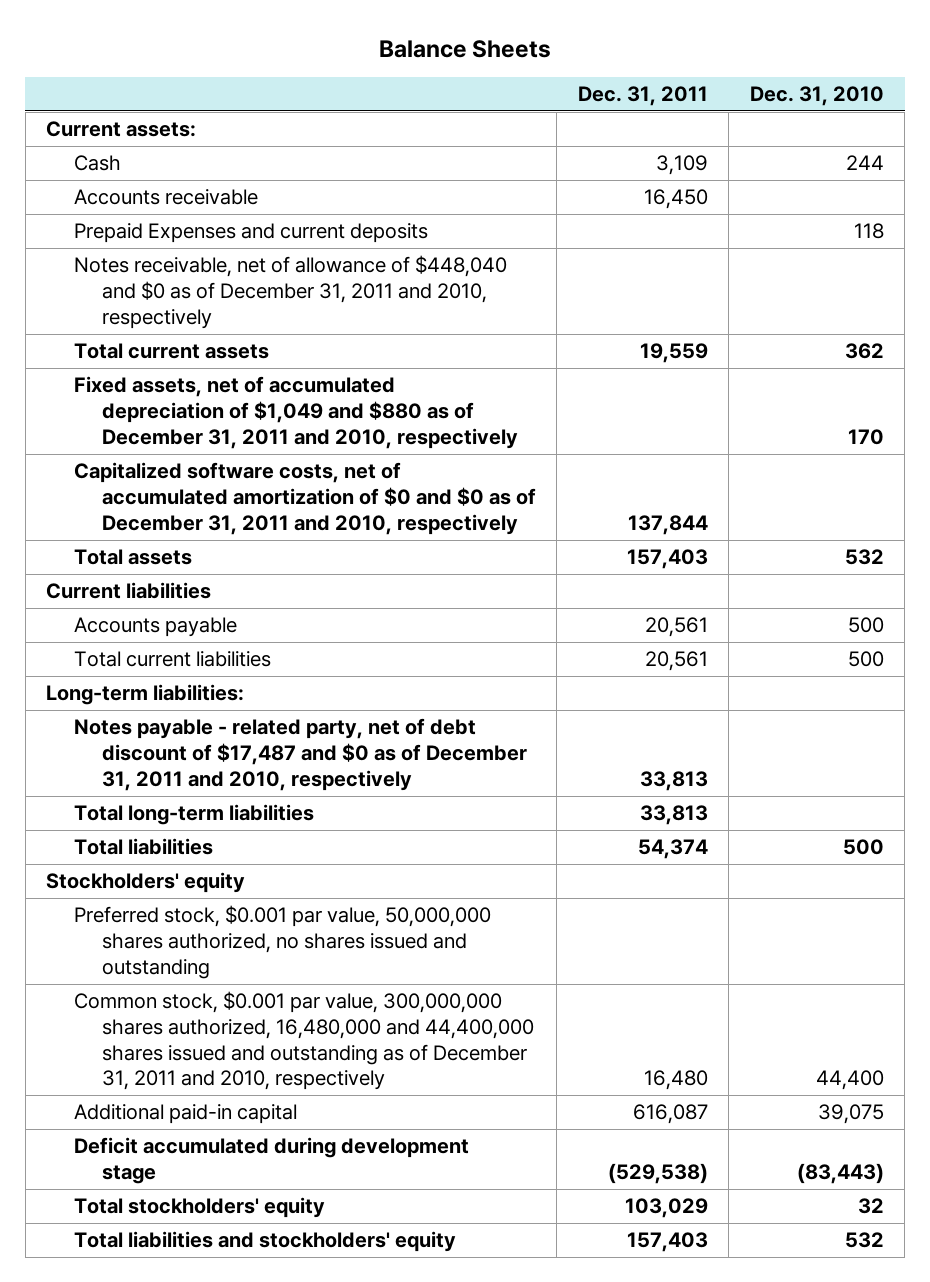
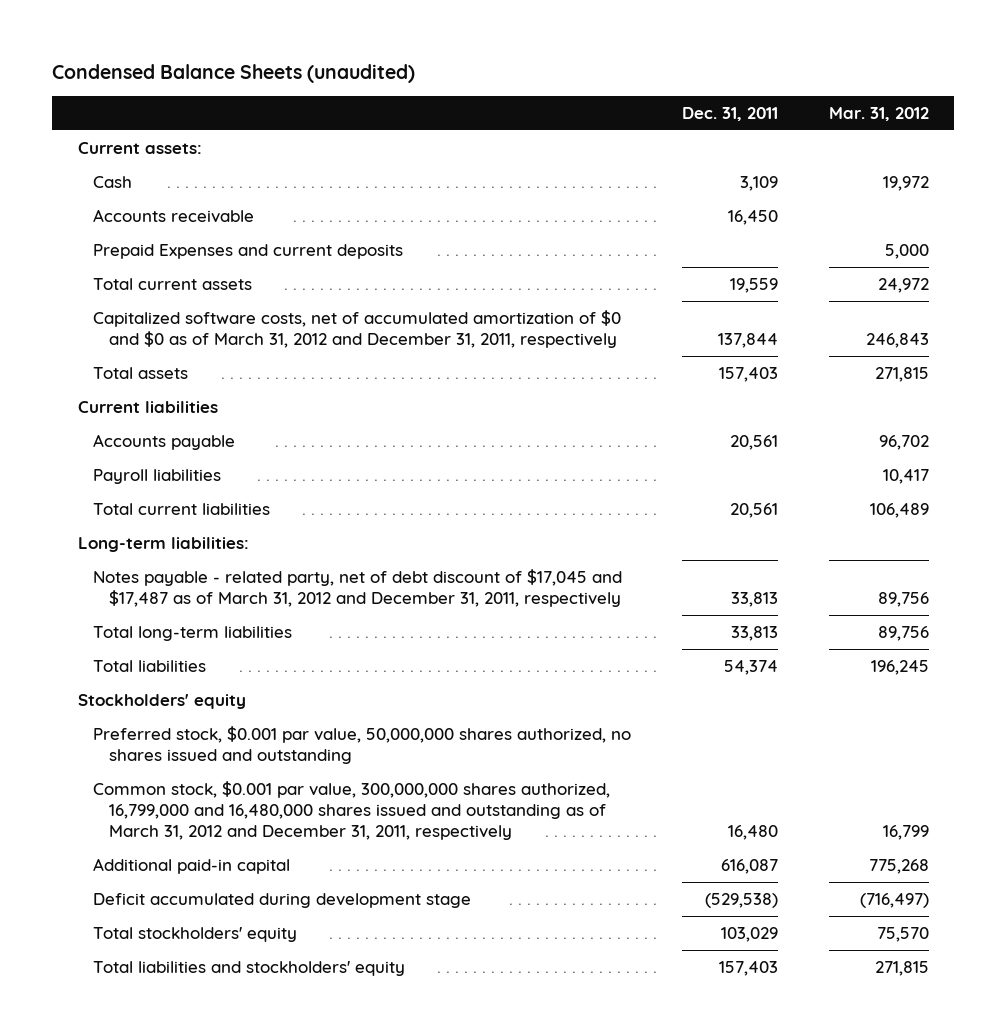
[379,39,552,58] Balance Sheets -> [52,63,416,83] Condensed Balance Sheets (unaudited)
[749,86,884,107] Dec. 31, 2010 -> none
none -> [828,106,929,121] Mar. 31, 2012
[73,255,507,329] Notes receivable, net of allowance of $448,040 and $0 as of December 31, 2011 and 2010, respectively -> none
[73,376,518,449] Fixed assets, net of accumulated depreciation of $1,049 and $880 as of December 31, 2011 and 2010, respectively -> none
[73,462,536,535] Capitalized software costs, net of accumulated amortization of $0 and $0 as of December 31, 2011 and 2010, respectively -> [93,310,622,348] Capitalized software costs, net of accumulated amortization of $0 and $0 as of March 31, 2012 and December 31, 2011, respectively
none -> [93,469,222,485] Payroll liabilities
[73,718,527,791] Notes payable - related party, net of debt discount of $17,487 and $0 as of December 31, 2011 and 2010, respectively -> [93,569,623,607] Notes payable - related party, net of debt discount of $17,045 and $17,487 as of March 31, 2012 and December 31, 2011, respectively
[73,991,534,1091] Common stock, $0.001 par value, 300,000,000 shares authorized, 16,480,000 and 44,400,000 shares issued and outstanding as of December 31, 2011 and 2010, respectively -> [93,781,611,840] Common stock, $0.001 par value, 300,000,000 shares authorized, 16,799,000 and 16,480,000 shares issued and outstanding as of March 31, 2012 and December 31, 2011, respectively

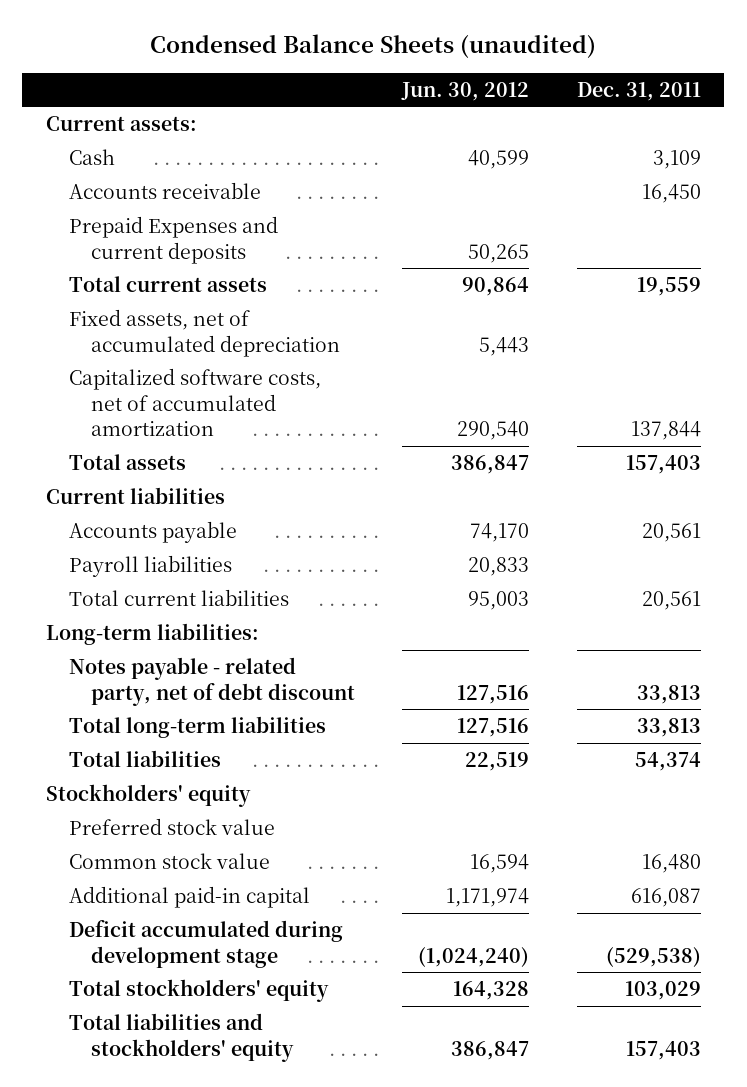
[828,106,929,121] Mar. 31, 2012 -> none
none -> [401,81,530,101] Jun. 30, 2012
none -> [68,308,341,357] Fixed assets, net of accumulated depreciation
[93,310,622,348] Capitalized software costs, net of accumulated amortization of $0 and $0 as of March 31, 2012 and December 31, 2011, respectively -> [68,367,321,437] Capitalized software costs, net of accumulated amortization
[93,569,623,607] Notes payable - related party, net of debt discount of $17,045 and $17,487 as of March 31, 2012 and December 31, 2011, respectively -> [68,656,356,706] Notes payable - related party, net of debt discount
[93,726,632,764] Preferred stock, $0.001 par value, 50,000,000 shares authorized, no shares issued and outstanding -> [68,817,275,835] Preferred stock value
[93,781,611,840] Common stock, $0.001 par value, 300,000,000 shares authorized, 16,799,000 and 16,480,000 shares issued and outstanding as of March 31, 2012 and December 31, 2011, respectively -> [68,852,270,869] Common stock value

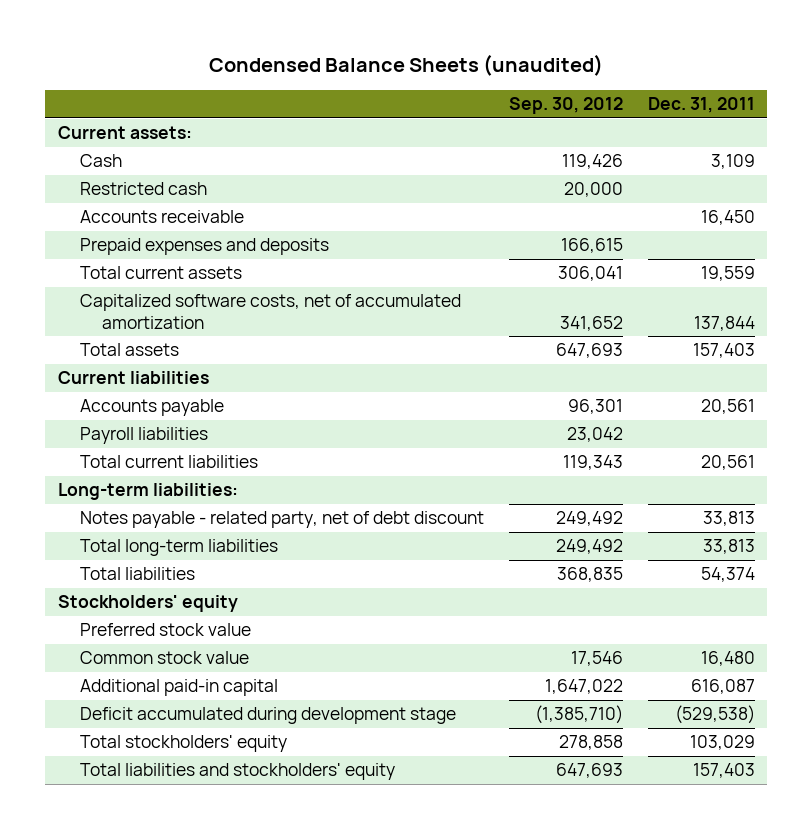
[401,81,530,101] Jun. 30, 2012 -> none
none -> [508,97,623,115] Sep. 30, 2012
none -> [80,182,208,196] Restricted cash
[68,215,278,264] Prepaid Expenses and current deposits -> [80,238,330,256] Prepaid expenses and deposits
[68,308,341,357] Fixed assets, net of accumulated depreciation -> none

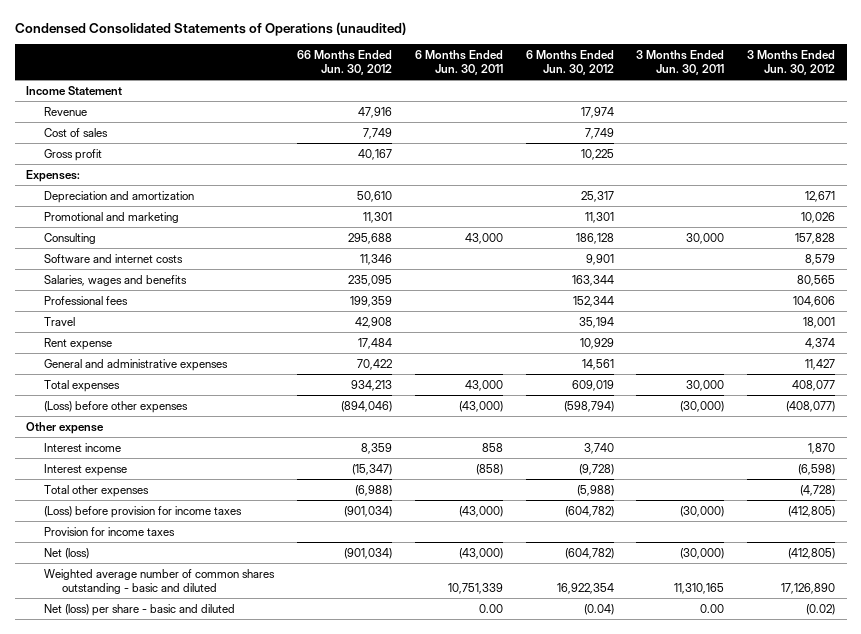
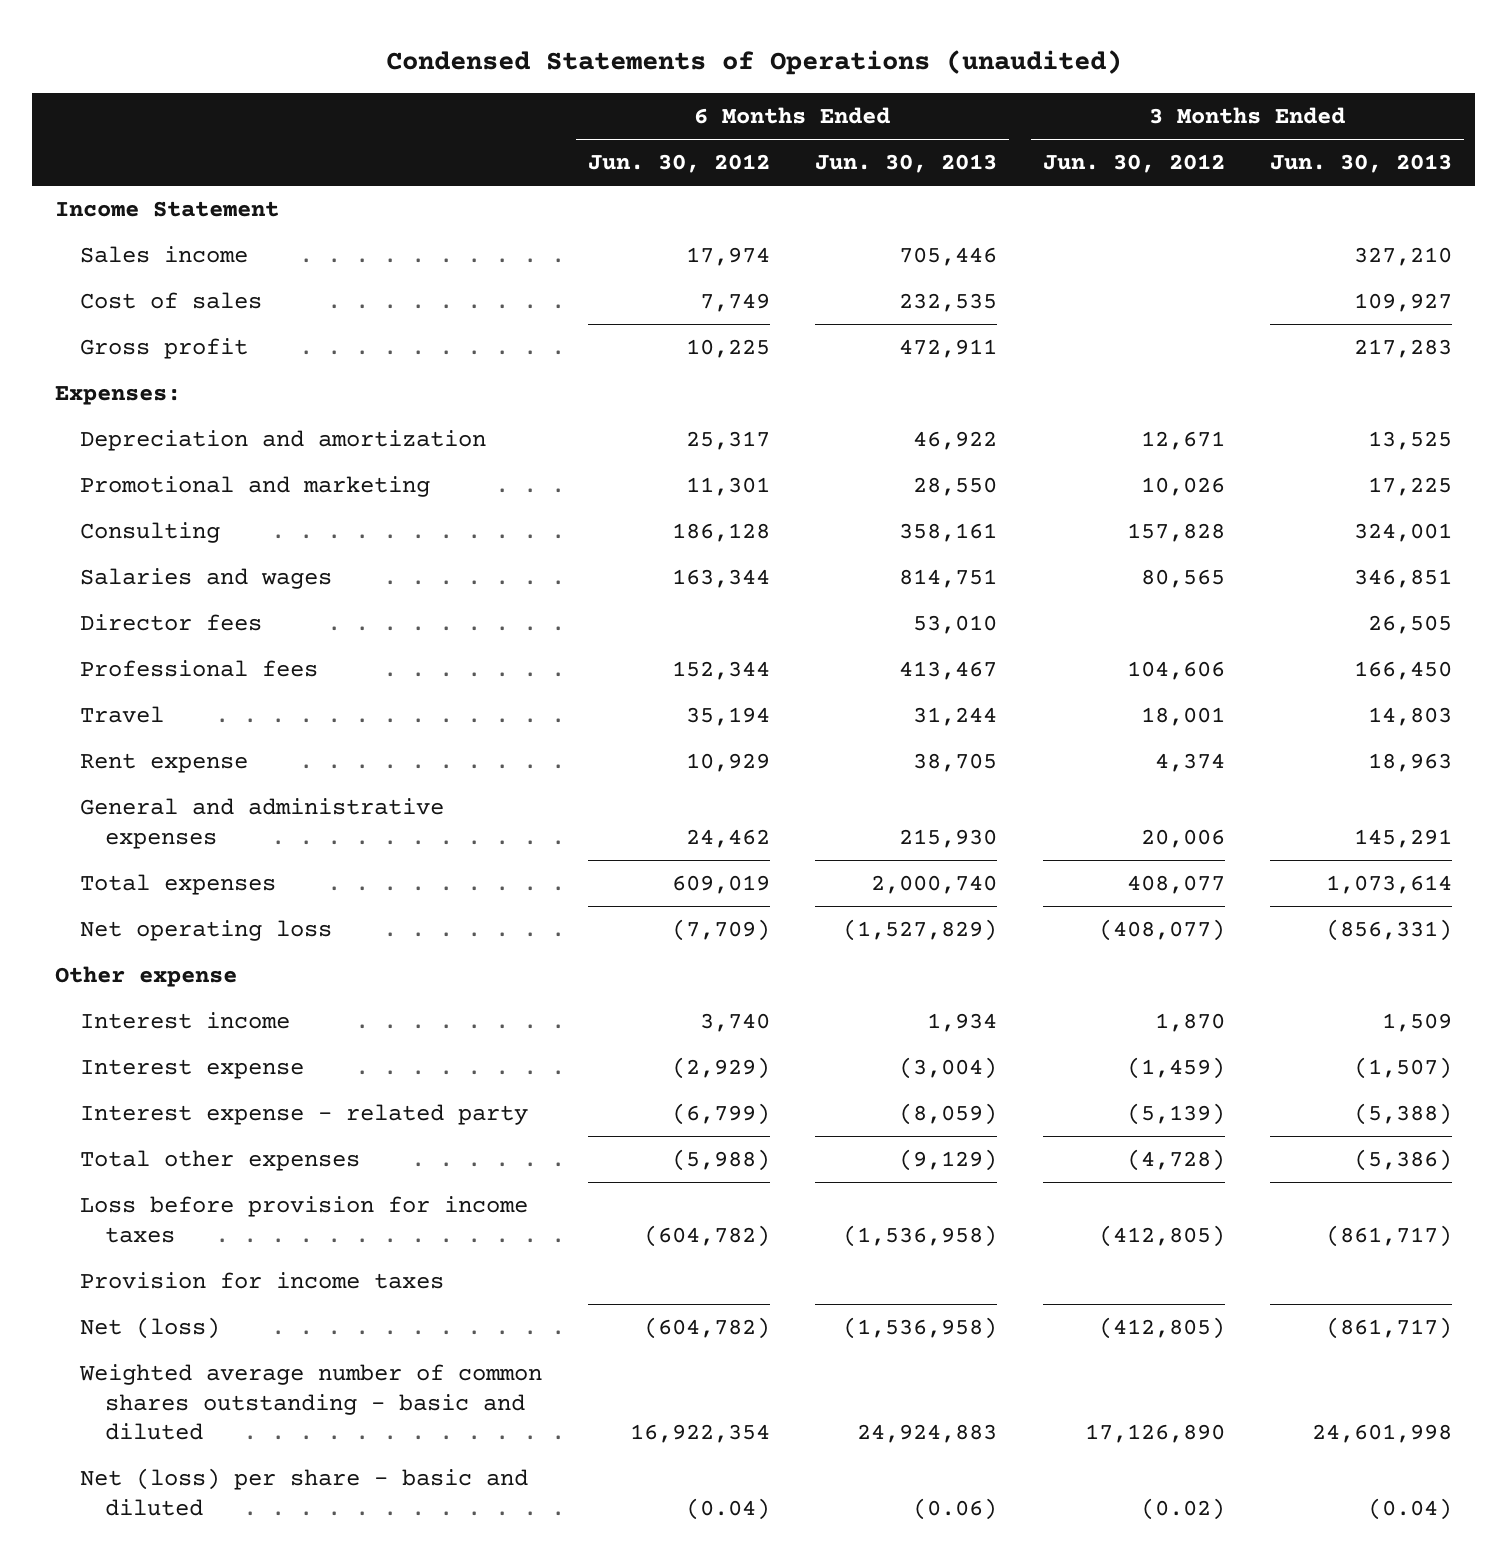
[14,21,406,36] Condensed Consolidated Statements of Operations (unaudited) -> [385,50,1122,76] Condensed Statements of Operations (unaudited)
[296,50,392,76] 66 Months Ended Jun. 30, 2012 -> none
[414,50,503,76] 6 Months Ended Jun. 30, 2011 -> none
[636,50,725,76] 3 Months Ended Jun. 30, 2011 -> none
none -> [815,154,998,174] Jun. 30, 2013
none -> [1270,154,1453,174] Jun. 30, 2013
[44,106,88,116] Revenue -> [80,245,249,263] Sales income
[44,253,184,263] Software and internet costs -> none
[44,274,188,286] Salaries, wages and benefits -> [80,567,333,589] Salaries and wages
none -> [80,613,263,631] Director fees
[581,358,614,370] 14,561 -> [685,828,770,848] 24,462
[805,358,836,370] 11,427 -> [1140,828,1225,848] 20,006
[44,400,189,413] (Loss) before other expenses -> none
none -> [80,919,333,941] Net operating loss
[578,463,614,475] (9,728) -> [671,1056,770,1079] (2,929)
[798,463,836,475] (6,598) -> [1126,1056,1225,1079] (1,459)
none -> [80,1103,529,1125] Interest expense - related party
[44,505,243,518] (Loss) before provision for income taxes -> [80,1195,529,1243] Loss before provision for income taxes

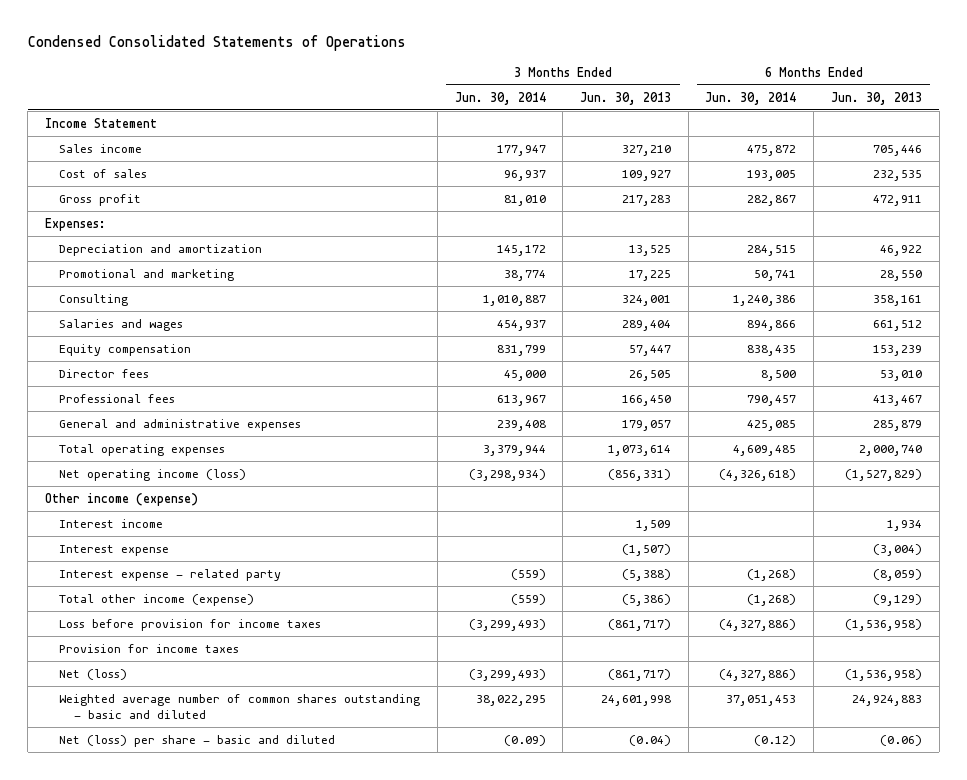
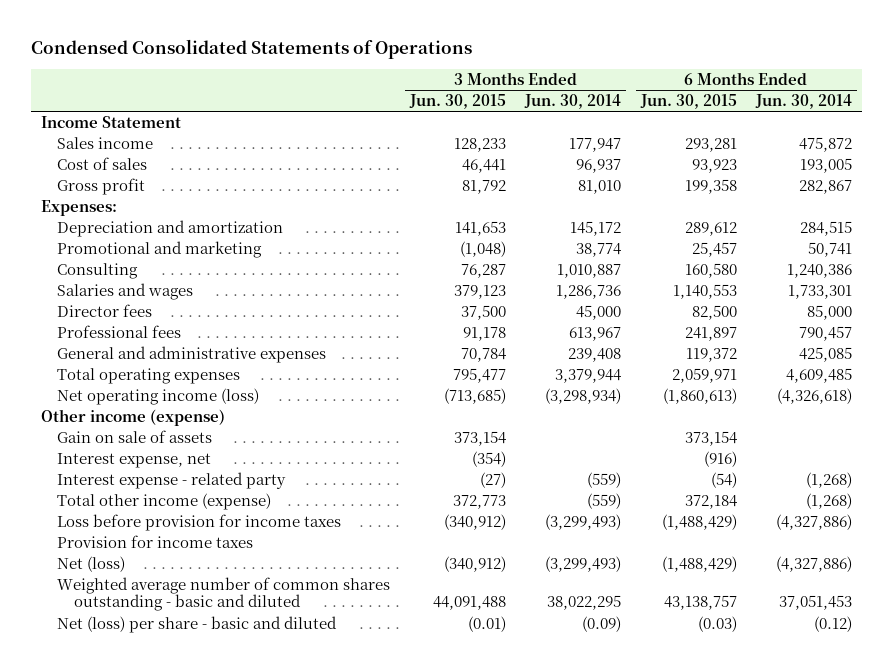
[580,91,672,105] Jun. 30, 2013 -> none
[830,91,922,105] Jun. 30, 2013 -> none
none -> [408,94,506,110] Jun. 30, 2015
none -> [639,94,737,110] Jun. 30, 2015
[59,343,192,356] Equity compensation -> none
[496,319,546,331] 454,937 -> [556,285,622,300] 1,286,736
[747,319,797,331] 894,866 -> [788,285,853,300] 1,733,301
[761,369,797,381] 8,500 -> [807,305,853,321] 85,000
[59,518,164,528] Interest income -> none
none -> [57,430,213,444] Gain on sale of assets
[59,544,170,556] Interest expense -> [57,453,212,469] Interest expense, net

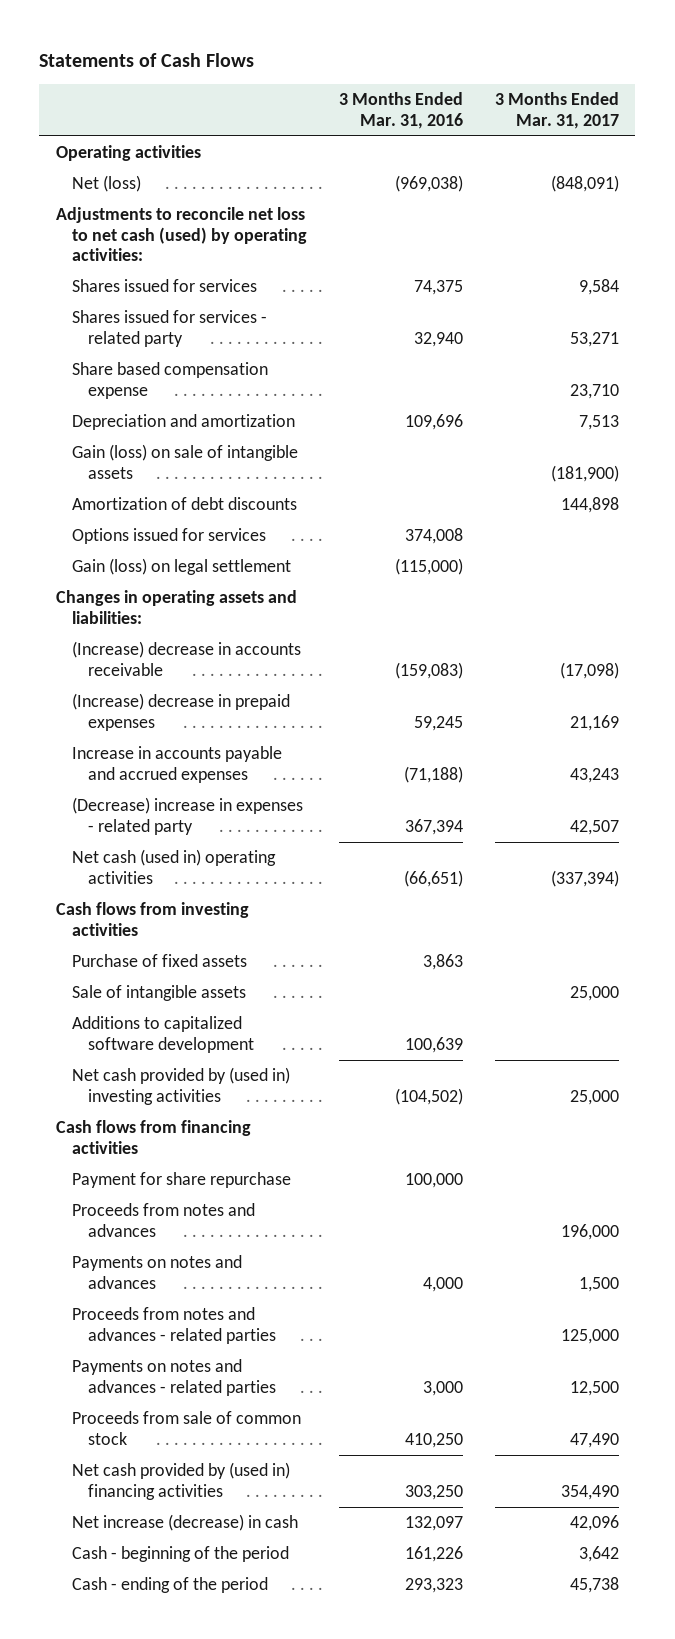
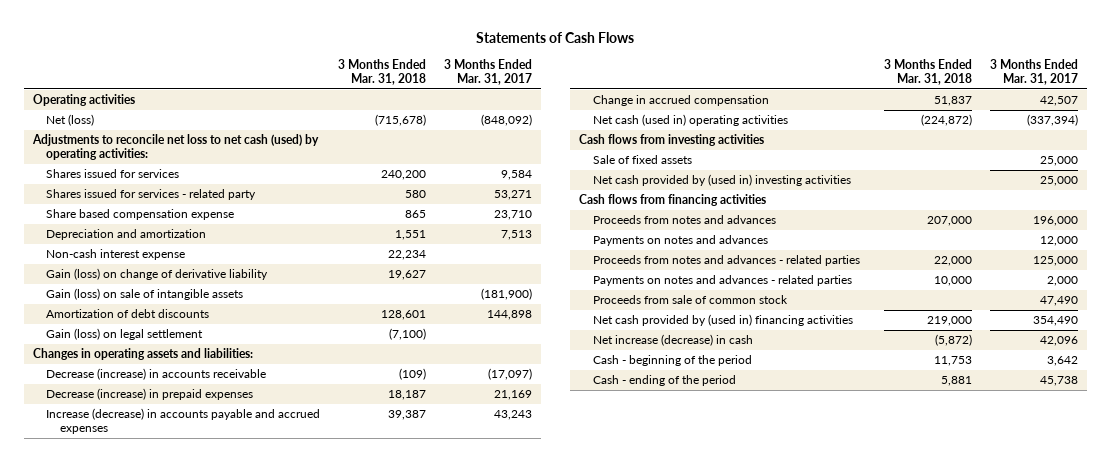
[338,92,463,129] 3 Months Ended Mar. 31, 2016 -> none
none -> [338,58,427,85] 3 Months Ended Mar. 31, 2018
[551,175,620,193] (848,091) -> [480,114,532,127] (848,092)
none -> [46,249,186,261] Non-cash interest expense
none -> [46,268,269,281] Gain (loss) on change of derivative liability
[71,528,266,545] Options issued for services -> none
[71,641,301,676] (Increase) decrease in accounts receivable -> [46,368,267,381] Decrease (increase) in accounts receivable
[560,661,620,679] (17,098) -> [487,368,532,381] (17,097)
[71,693,290,731] (Increase) decrease in prepaid expenses -> [46,388,254,401] Decrease (increase) in prepaid expenses
[71,746,282,783] Increase in accounts payable and accrued expenses -> [46,408,321,435] Increase (decrease) in accounts payable and accrued expenses
[71,797,303,835] (Decrease) increase in expenses - related party -> [592,95,769,107] Change in accrued compensation
[71,954,247,968] Purchase of fixed assets -> none
[71,1016,254,1053] Additions to capitalized software development -> none
[71,985,246,1002] Sale of intangible assets -> [592,155,692,165] Sale of fixed assets
[71,1172,291,1189] Payment for share repurchase -> none
[579,1276,620,1292] 1,500 -> [1039,236,1078,247] 12,000
[570,1380,620,1396] 12,500 -> [1046,276,1078,287] 2,000

